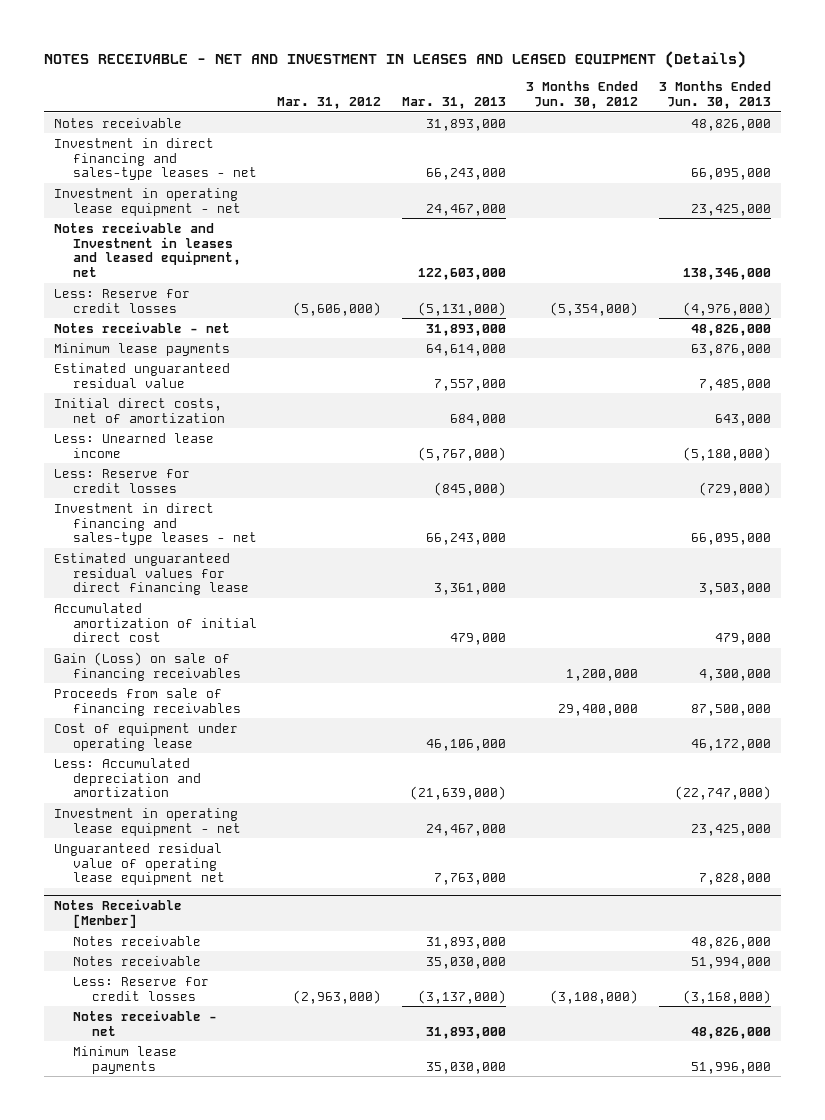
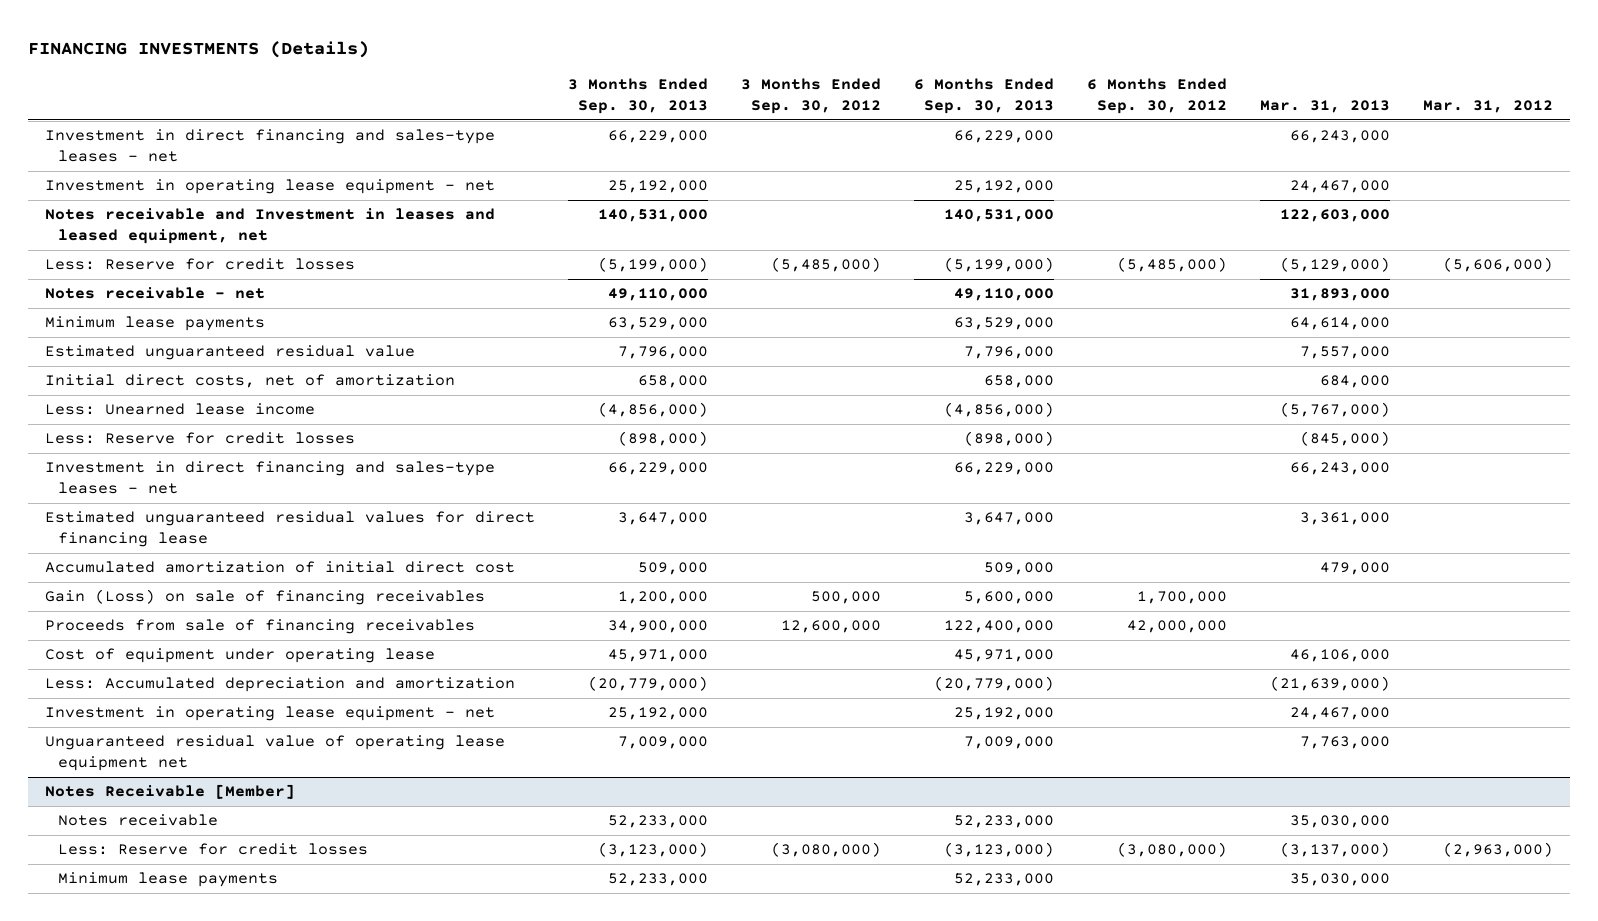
[43,50,746,68] NOTES RECEIVABLE - NET AND INVESTMENT IN LEASES AND LEASED EQUIPMENT (Details) -> [28,40,370,58] FINANCING INVESTMENTS (Details)
[526,81,639,109] 3 Months Ended Jun. 30, 2012 -> none
[658,81,771,109] 3 Months Ended Jun. 30, 2013 -> none
none -> [567,78,708,115] 3 Months Ended Sep. 30, 2013
none -> [740,78,881,115] 3 Months Ended Sep. 30, 2012
none -> [913,78,1054,115] 6 Months Ended Sep. 30, 2013
none -> [1086,78,1227,115] 6 Months Ended Sep. 30, 2012
[54,117,183,128] Notes receivable -> none
[417,301,506,316] (5,131,000) -> [1279,257,1390,273] (5,129,000)
[73,935,202,946] Notes receivable -> none
[73,1009,218,1036] Notes receivable - net -> none

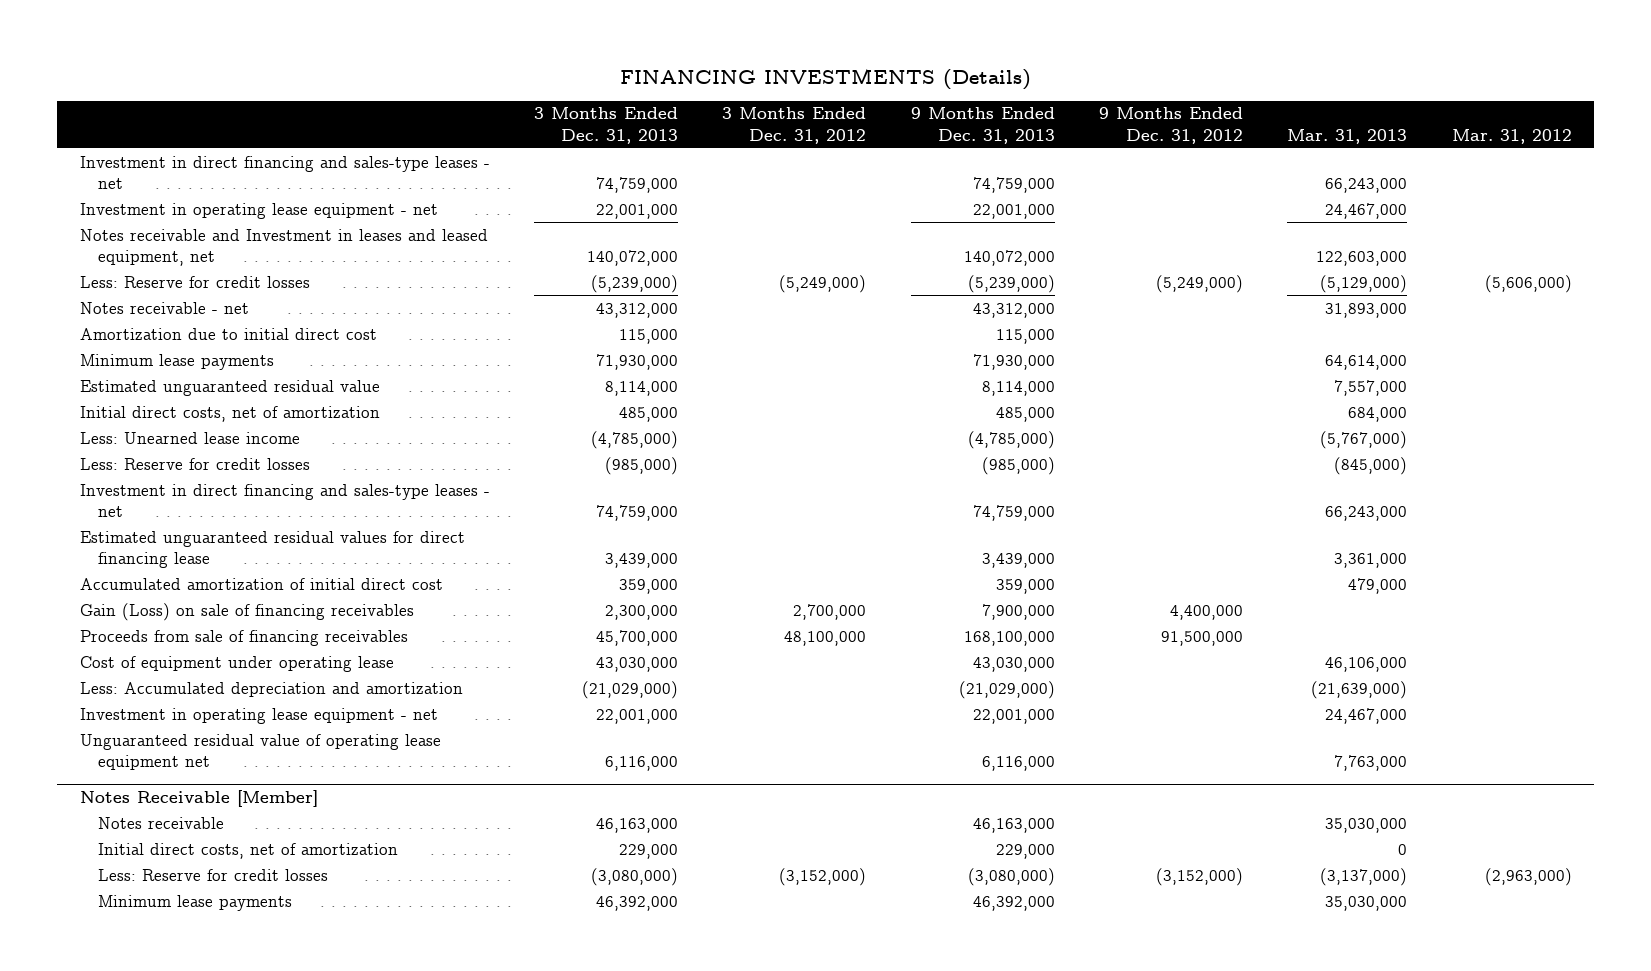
[567,78,708,115] 3 Months Ended Sep. 30, 2013 -> none
[740,78,881,115] 3 Months Ended Sep. 30, 2012 -> none
[913,78,1054,115] 6 Months Ended Sep. 30, 2013 -> none
[1086,78,1227,115] 6 Months Ended Sep. 30, 2012 -> none
none -> [534,107,679,144] 3 Months Ended Dec. 31, 2013
none -> [722,107,867,144] 3 Months Ended Dec. 31, 2012
none -> [910,107,1055,144] 9 Months Ended Dec. 31, 2013
none -> [1099,107,1244,144] 9 Months Ended Dec. 31, 2012
none -> [79,327,377,340] Amortization due to initial direct cost
none -> [97,842,398,859] Initial direct costs, net of amortization

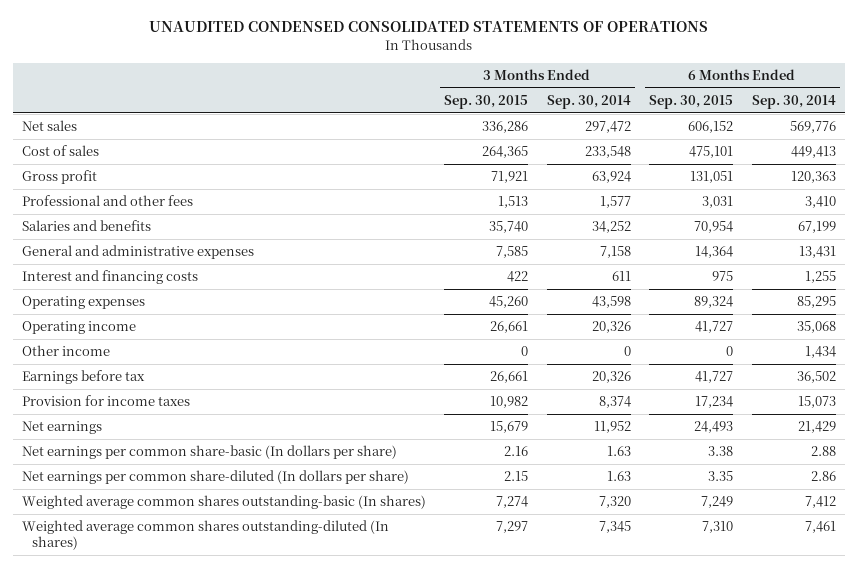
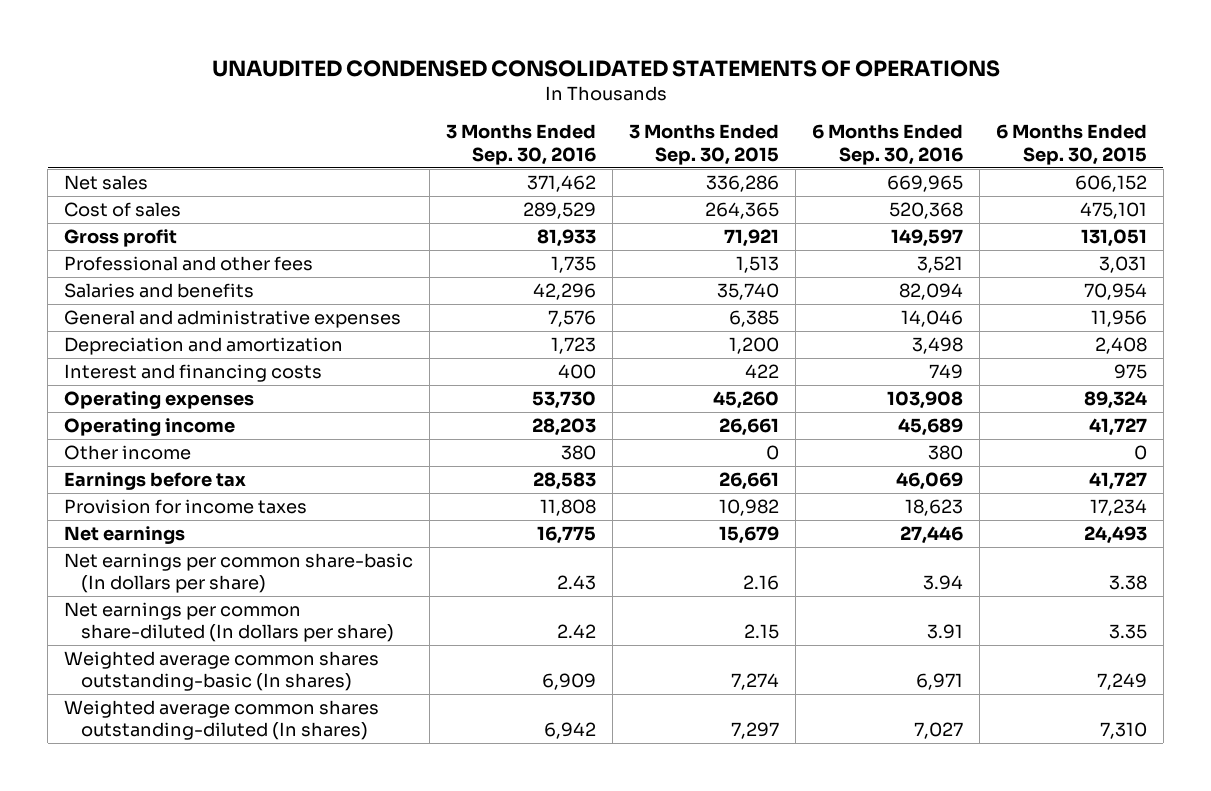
[546,94,631,109] Sep. 30, 2014 -> none
[751,94,836,109] Sep. 30, 2014 -> none
none -> [446,124,597,165] 3 Months Ended Sep. 30, 2016
none -> [811,124,963,165] 6 Months Ended Sep. 30, 2016
[496,246,529,259] 7,585 -> [729,310,780,328] 6,385
[695,246,734,259] 14,364 -> [1090,310,1147,328] 11,956
none -> [64,337,344,356] Depreciation and amortization

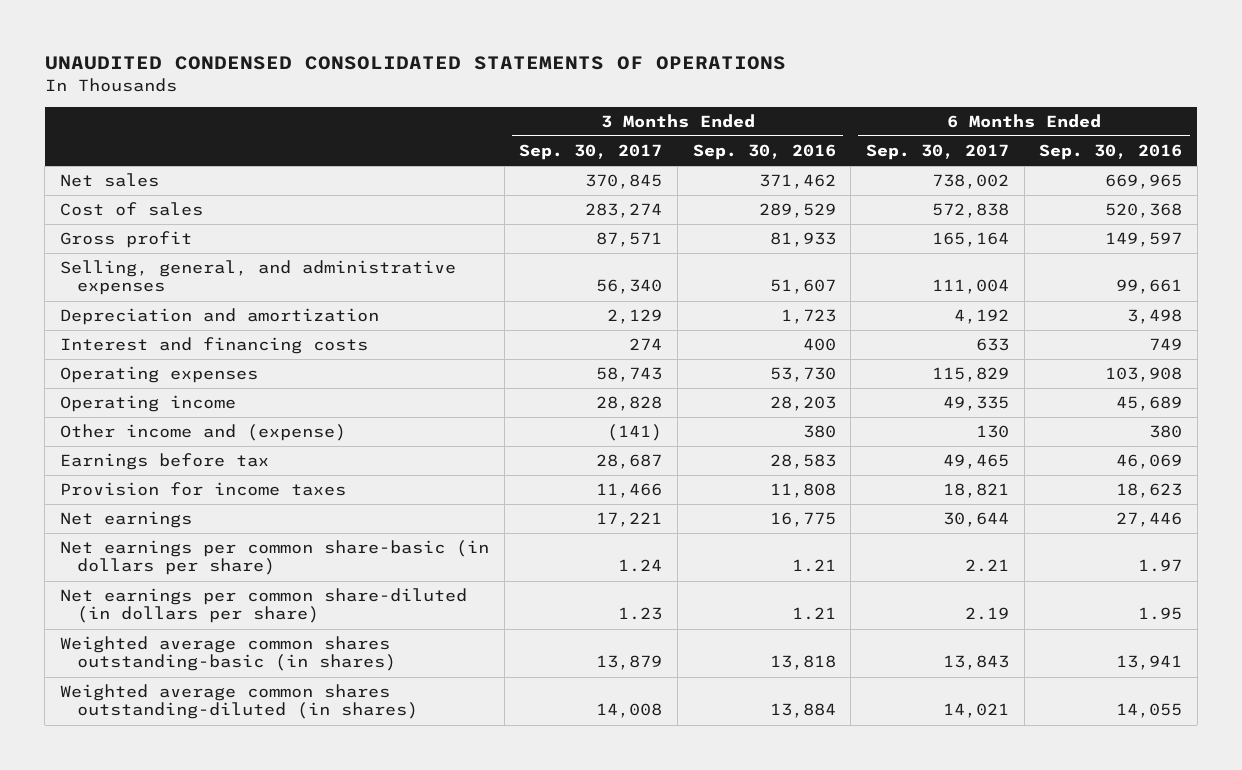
[629,124,780,165] 3 Months Ended Sep. 30, 2015 -> none
[995,124,1147,165] 6 Months Ended Sep. 30, 2015 -> none
none -> [519,144,663,161] Sep. 30, 2017
none -> [866,144,1010,161] Sep. 30, 2017
[64,256,314,272] Professional and other fees -> none
[64,283,255,299] Salaries and benefits -> none
[64,310,402,329] General and administrative expenses -> [60,260,457,296] Selling, general, and administrative expenses
[548,310,597,328] 7,576 -> [769,279,836,295] 51,607
[900,310,963,328] 14,046 -> [1116,279,1183,295] 99,661
[64,445,192,461] Other income -> [60,424,347,442] Other income and (expense)
[64,553,414,594] Net earnings per common share-basic (In dollars per share) -> [60,540,490,576] Net earnings per common share-basic (in dollars per share)
[557,575,597,591] 2.43 -> [791,559,836,573] 1.21
[922,575,963,591] 3.94 -> [1138,559,1183,573] 1.97
[64,602,394,643] Net earnings per common share-diluted (In dollars per share) -> [60,588,468,624] Net earnings per common share-diluted (in dollars per share)
[557,624,597,639] 2.42 -> [791,607,836,621] 1.21
[926,624,963,640] 3.91 -> [1138,607,1183,621] 1.95
[64,651,380,692] Weighted average common shares outstanding-basic (In shares) -> [60,636,396,672] Weighted average common shares outstanding-basic (in shares)
[542,673,597,691] 6,909 -> [769,655,836,671] 13,818
[915,673,963,691] 6,971 -> [1116,655,1183,671] 13,941
[64,700,380,741] Weighted average common shares outstanding-diluted (In shares) -> [60,684,418,720] Weighted average common shares outstanding-diluted (in shares)
[544,722,597,740] 6,942 -> [769,703,836,719] 13,884
[913,722,963,740] 7,027 -> [1116,703,1183,719] 14,055

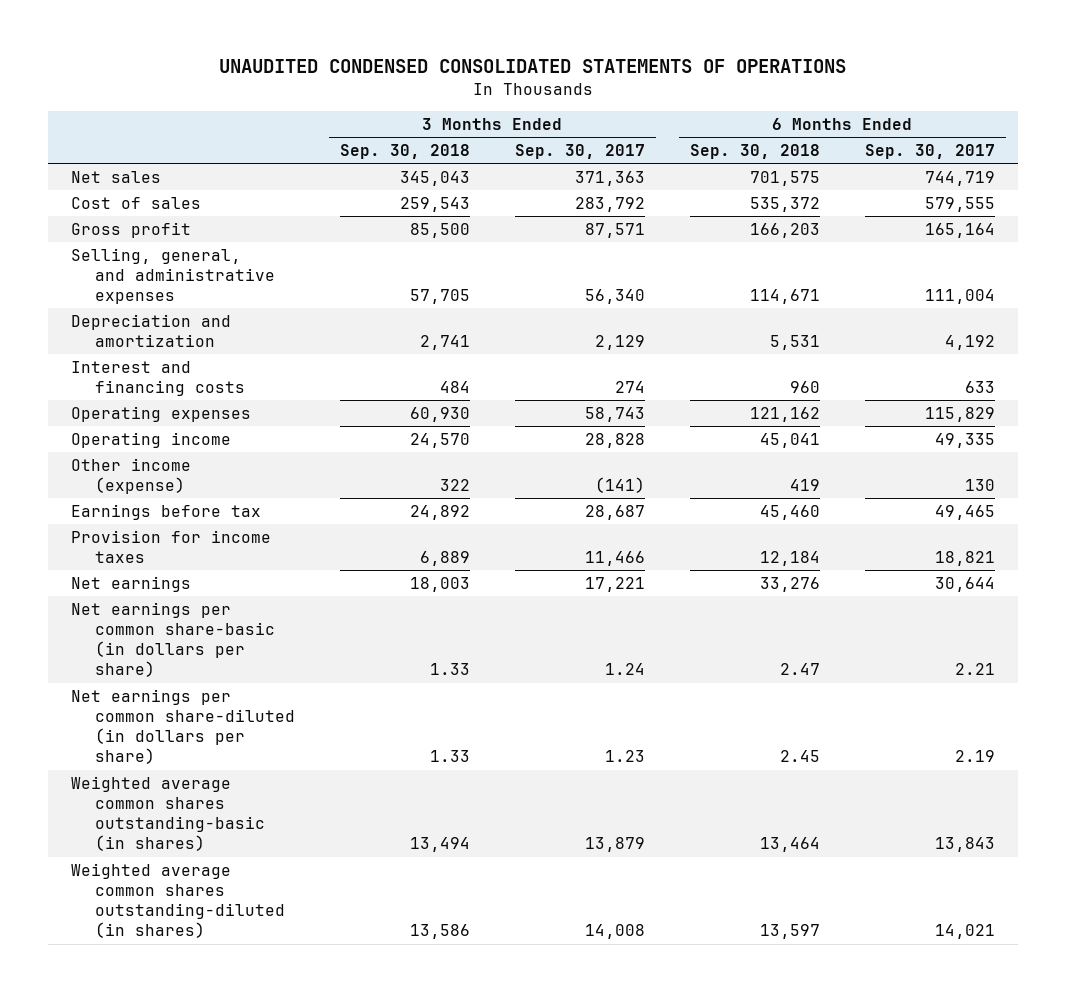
[692,144,836,161] Sep. 30, 2016 -> none
[1039,144,1183,161] Sep. 30, 2016 -> none
none -> [339,144,470,160] Sep. 30, 2018
none -> [689,144,820,160] Sep. 30, 2018
[585,174,663,190] 370,845 -> [574,170,645,186] 371,363
[932,174,1010,190] 738,002 -> [925,170,996,186] 744,719
[585,203,663,219] 283,274 -> [574,196,645,212] 283,792
[932,203,1010,219] 572,838 -> [925,196,996,212] 579,555
[60,424,347,442] Other income and (expense) -> [70,457,191,495] Other income (expense)

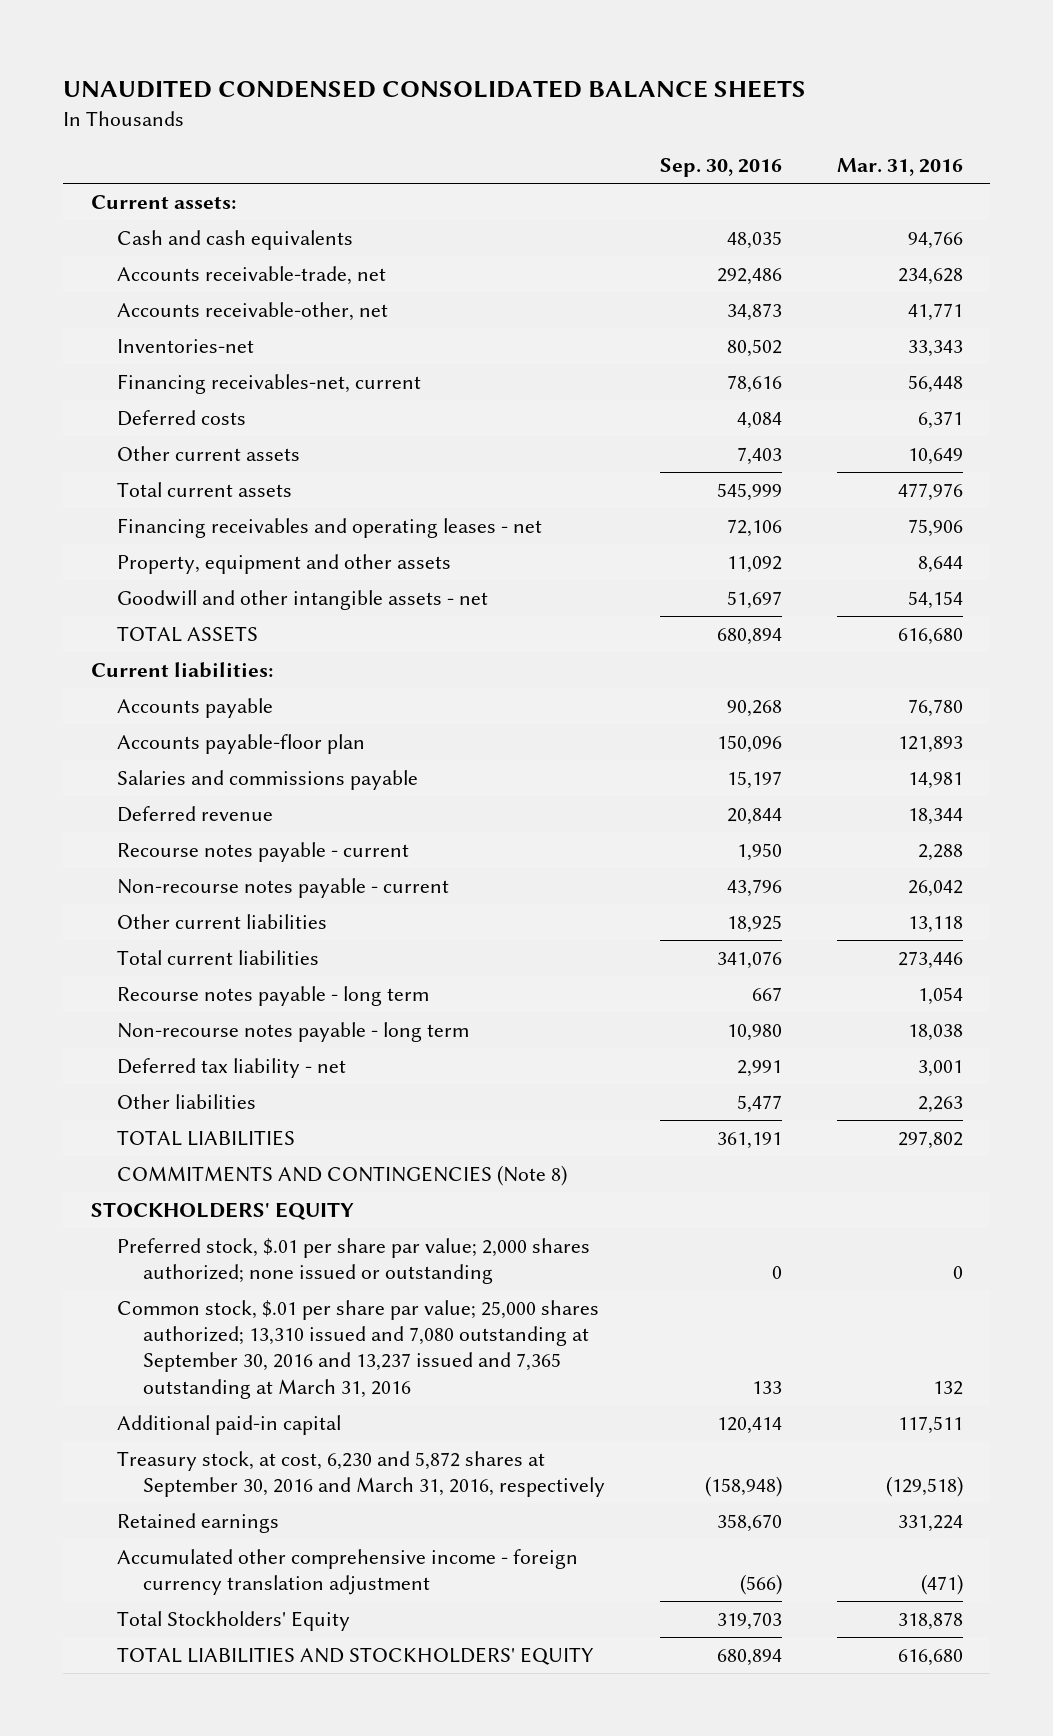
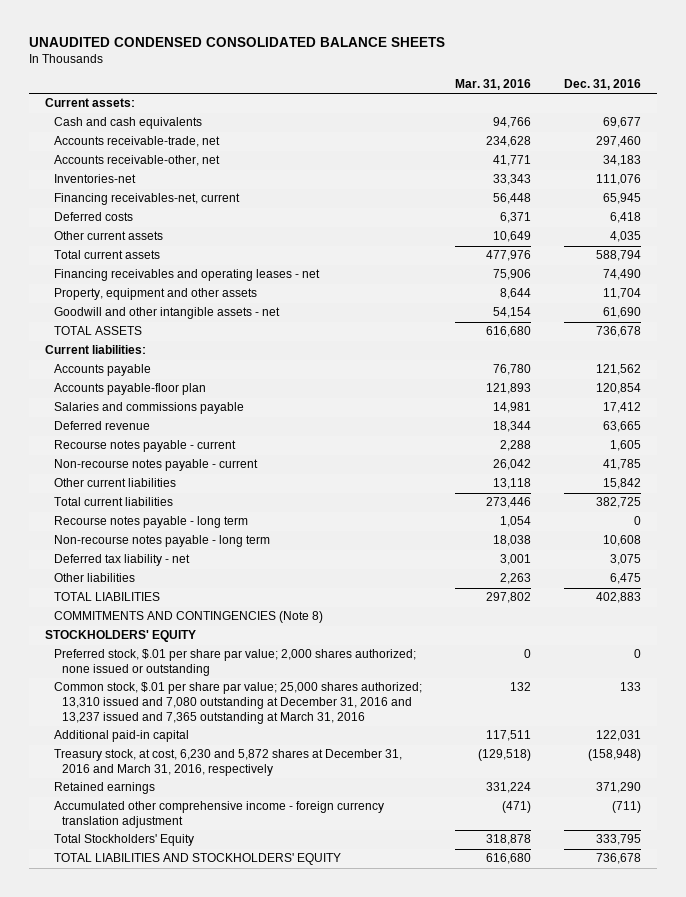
[659,158,782,178] Sep. 30, 2016 -> none
none -> [563,78,641,90] Dec. 31, 2016
[116,1299,599,1399] Common stock, $.01 per share par value; 25,000 shares authorized; 13,310 issued and 7,080 outstanding at September 30, 2016 and 13,237 issued and 7,365 outstanding at March 31, 2016 -> [53,682,422,724] Common stock, $.01 per share par value; 25,000 shares authorized; 13,310 issued and 7,080 outstanding at December 31, 2016 and 13,237 issued and 7,365 outstanding at March 31, 2016
[116,1450,605,1498] Treasury stock, at cost, 6,230 and 5,872 shares at September 30, 2016 and March 31, 2016, respectively -> [53,749,402,777] Treasury stock, at cost, 6,230 and 5,872 shares at December 31, 2016 and March 31, 2016, respectively

